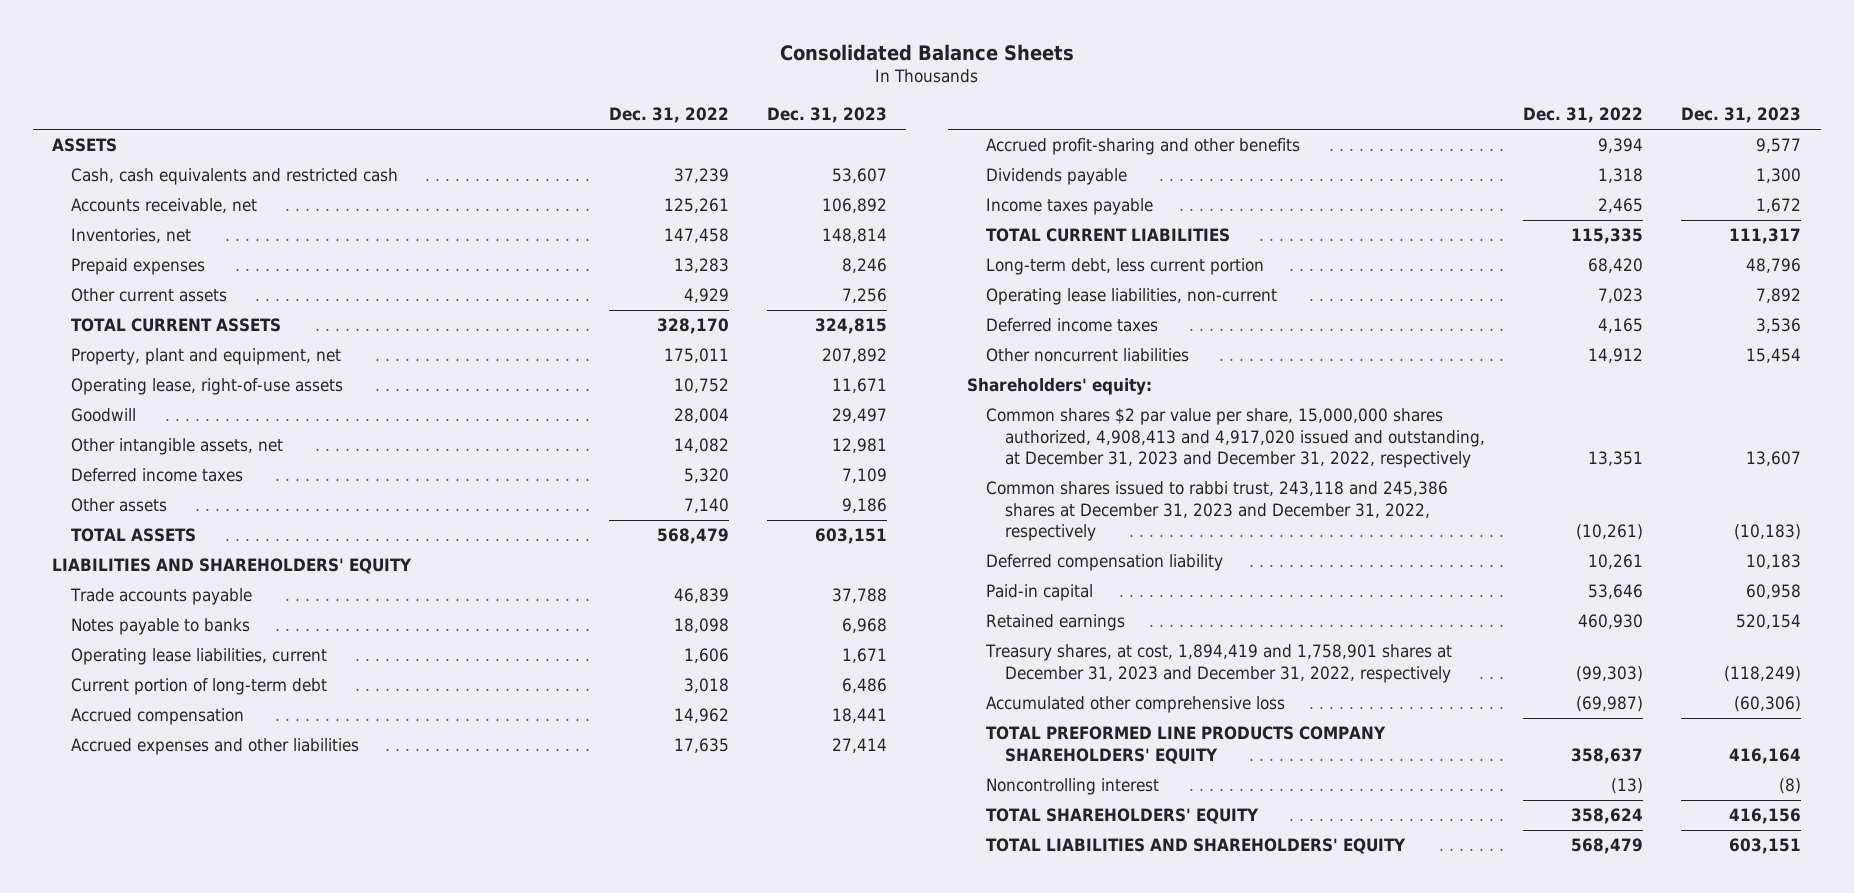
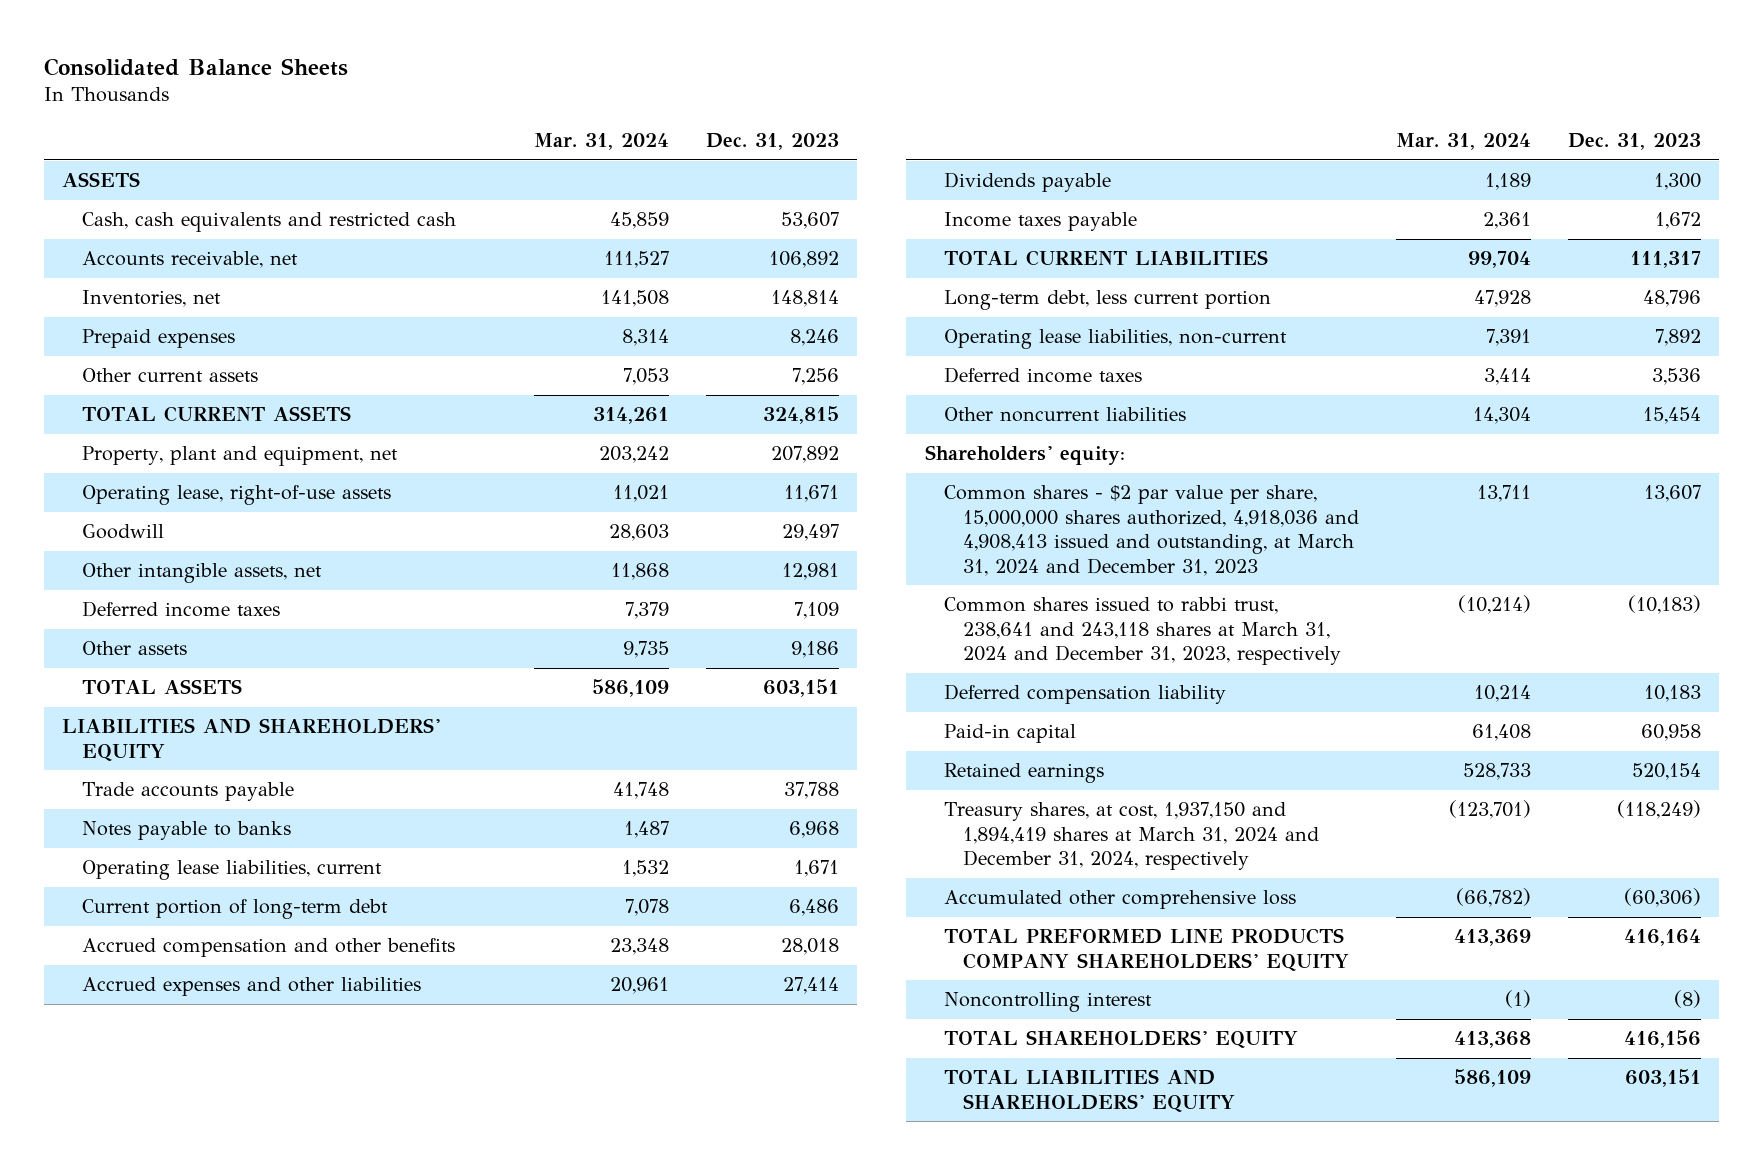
[608,107,729,124] Dec. 31, 2022 -> none
none -> [533,133,669,151] Mar. 31, 2024
[71,708,245,726] Accrued compensation -> [81,938,455,958] Accrued compensation and other benefits
[831,708,887,724] 18,441 -> [780,938,839,956] 28,018
[986,138,1301,156] Accrued profit-sharing and other benefits -> none
[986,408,1486,469] Common shares $2 par value per share, 15,000,000 shares authorized, 4,908,413 and 4,917,020 issued and outstanding, at December 31, 2023 and December 31, 2022, respectively -> [944,485,1360,576] Common shares - $2 par value per share, 15,000,000 shares authorized, 4,918,036 and 4,908,413 issued and outstanding, at March 31, 2024 and December 31, 2023
[986,481,1449,542] Common shares issued to rabbi trust, 243,118 and 245,386 shares at December 31, 2023 and December 31, 2022, respectively -> [944,597,1342,666] Common shares issued to rabbi trust, 238,641 and 243,118 shares at March 31, 2024 and December 31, 2023, respectively
[985,644,1453,683] Treasury shares, at cost, 1,894,419 and 1,758,901 shares at December 31, 2023 and December 31, 2022, respectively -> [944,802,1320,871] Treasury shares, at cost, 1,937,150 and 1,894,419 shares at March 31, 2024 and December 31, 2024, respectively

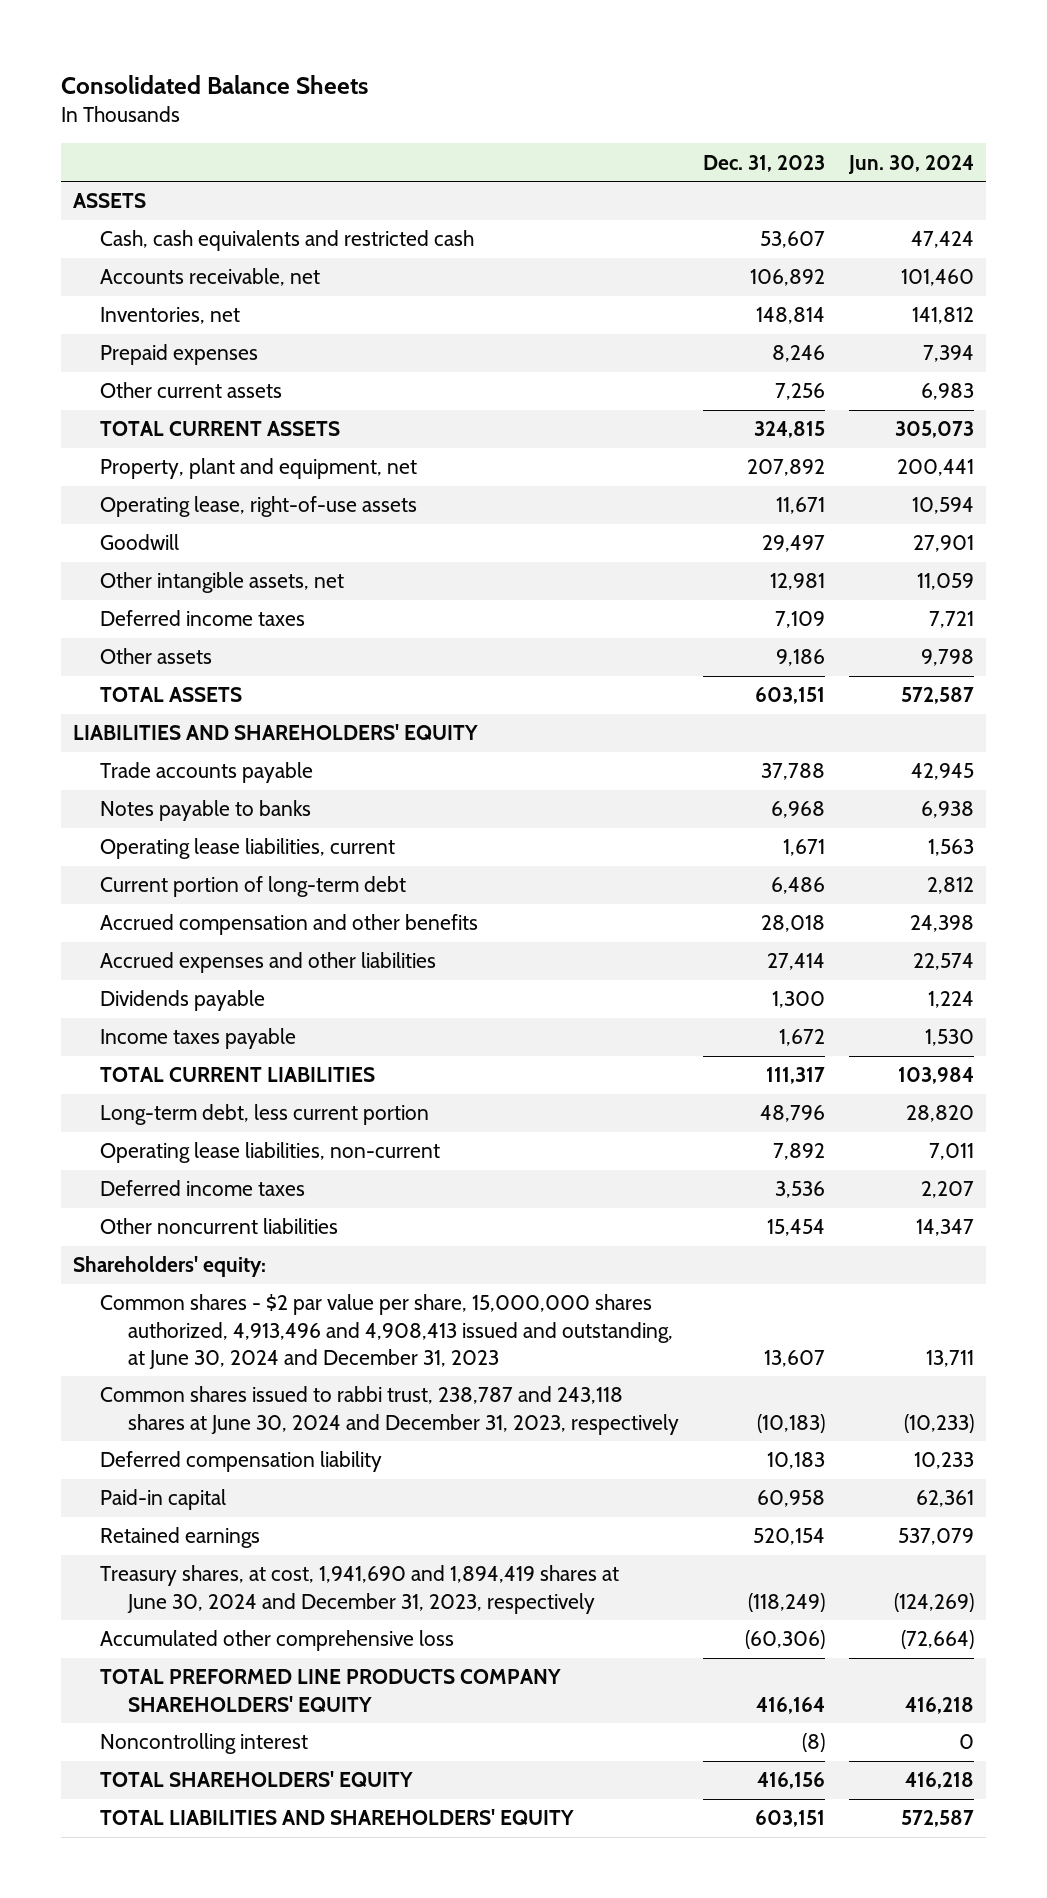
[533,133,669,151] Mar. 31, 2024 -> none
none -> [847,154,974,174] Jun. 30, 2024
[944,485,1360,576] Common shares - $2 par value per share, 15,000,000 shares authorized, 4,918,036 and 4,908,413 issued and outstanding, at March 31, 2024 and December 31, 2023 -> [100,1294,673,1369] Common shares - $2 par value per share, 15,000,000 shares authorized, 4,913,496 and 4,908,413 issued and outstanding, at June 30, 2024 and December 31, 2023
[944,597,1342,666] Common shares issued to rabbi trust, 238,641 and 243,118 shares at March 31, 2024 and December 31, 2023, respectively -> [100,1386,679,1435] Common shares issued to rabbi trust, 238,787 and 243,118 shares at June 30, 2024 and December 31, 2023, respectively
[944,802,1320,871] Treasury shares, at cost, 1,937,150 and 1,894,419 shares at March 31, 2024 and December 31, 2024, respectively -> [100,1565,620,1614] Treasury shares, at cost, 1,941,690 and 1,894,419 shares at June 30, 2024 and December 31, 2023, respectively

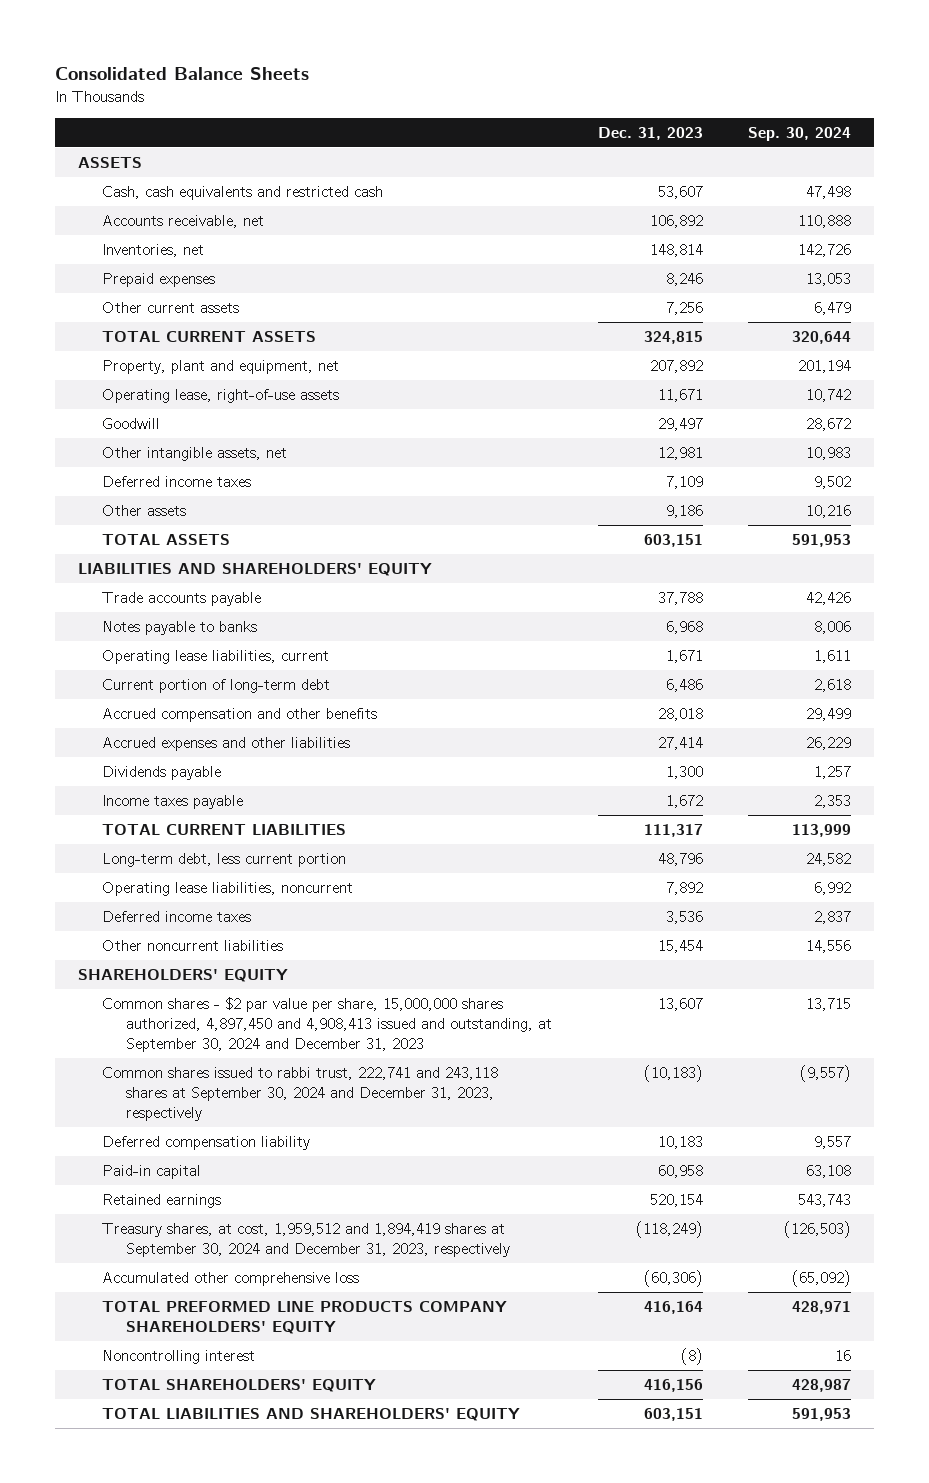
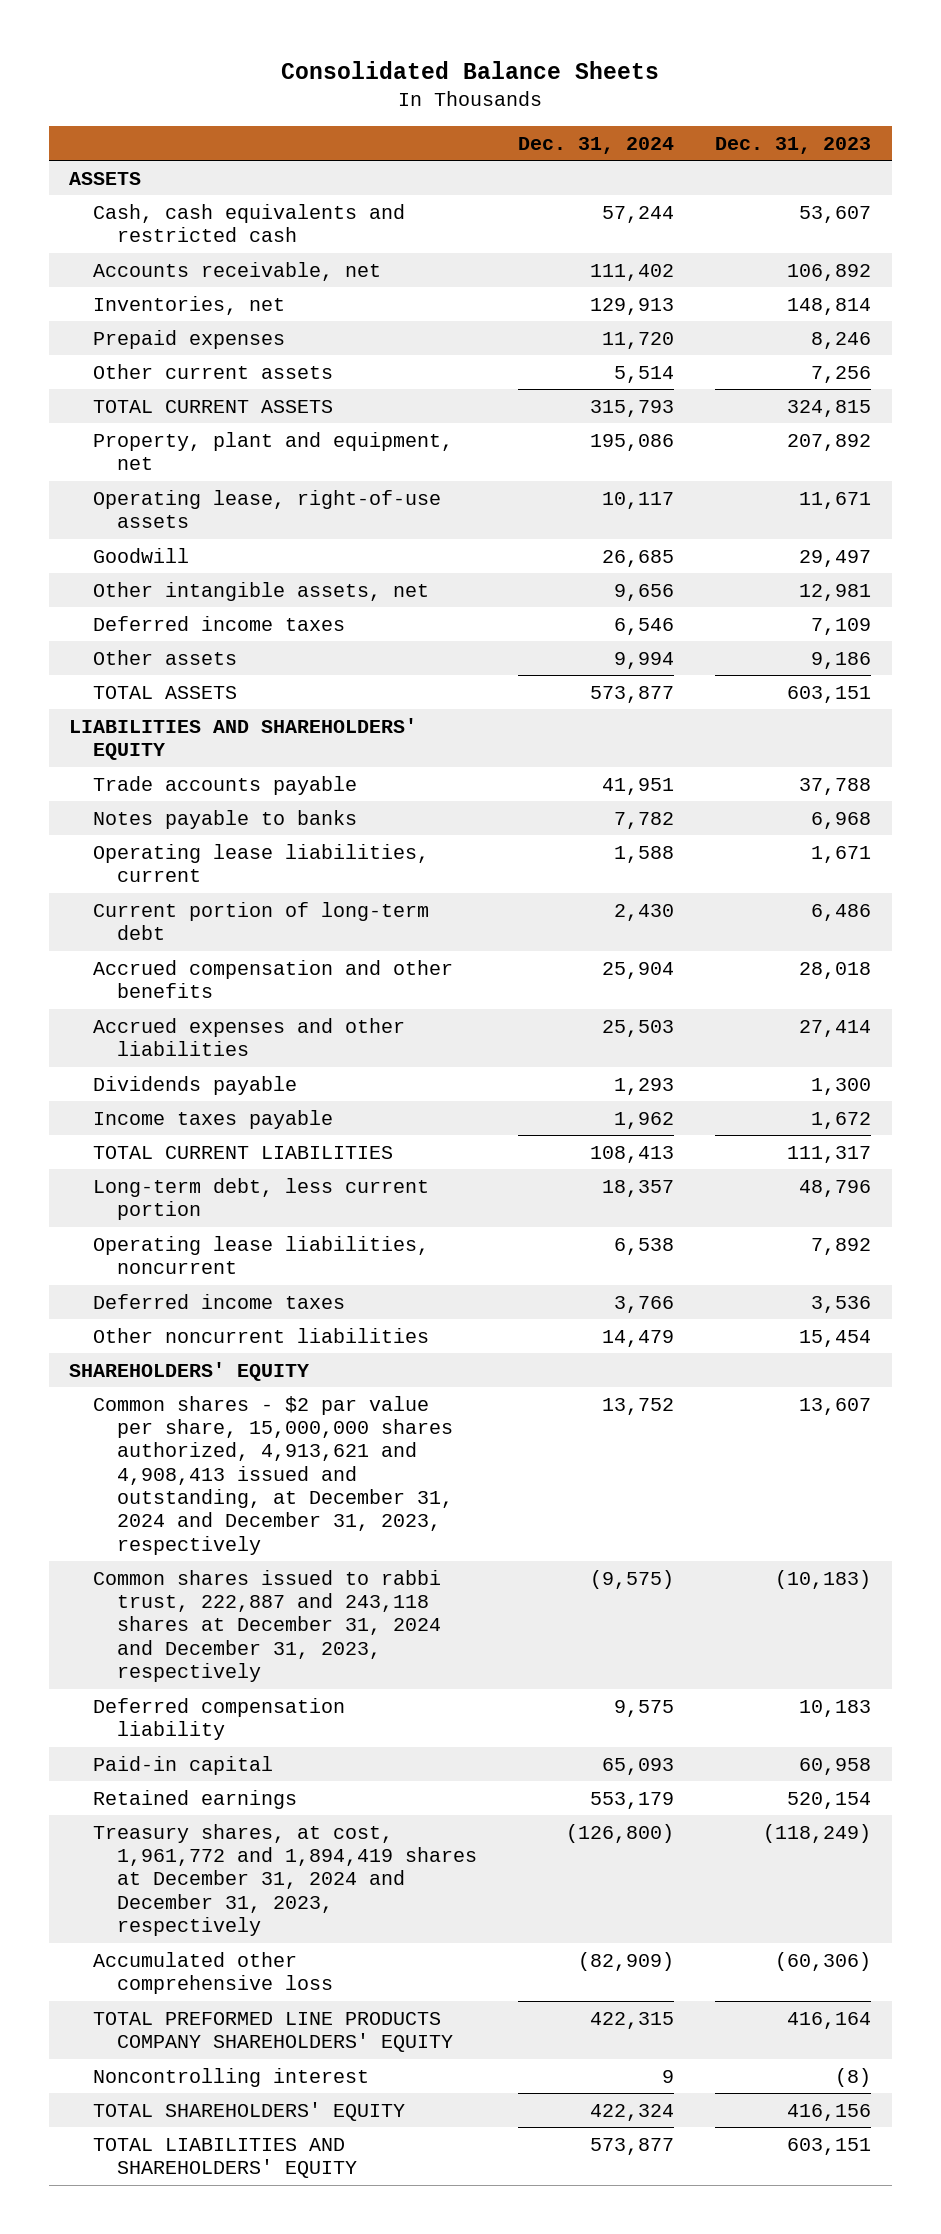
[748,126,852,141] Sep. 30, 2024 -> none
none -> [518,136,675,154] Dec. 31, 2024
[102,997,553,1052] Common shares - $2 par value per share, 15,000,000 shares authorized, 4,897,450 and 4,908,413 issued and outstanding, at September 30, 2024 and December 31, 2023 -> [93,1395,453,1555] Common shares - $2 par value per share, 15,000,000 shares authorized, 4,913,621 and 4,908,413 issued and outstanding, at December 31, 2024 and December 31, 2023, respectively
[102,1067,499,1121] Common shares issued to rabbi trust, 222,741 and 243,118 shares at September 30, 2024 and December 31, 2023, respectively -> [93,1569,442,1683] Common shares issued to rabbi trust, 222,887 and 243,118 shares at December 31, 2024 and December 31, 2023, respectively
[102,1223,511,1257] Treasury shares, at cost, 1,959,512 and 1,894,419 shares at September 30, 2024 and December 31, 2023, respectively -> [93,1823,477,1937] Treasury shares, at cost, 1,961,772 and 1,894,419 shares at December 31, 2024 and December 31, 2023, respectively

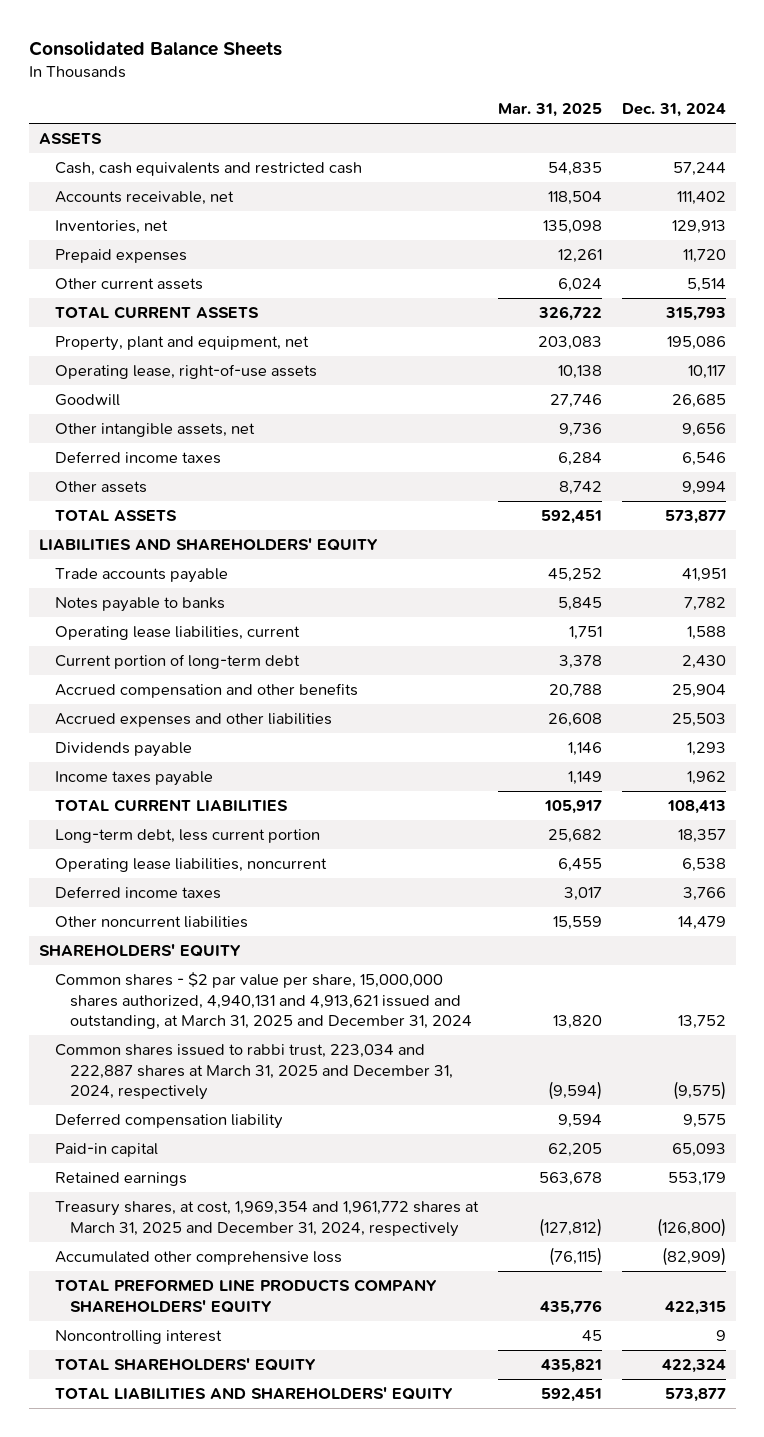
[715,136,872,154] Dec. 31, 2023 -> none
none -> [497,103,602,118] Mar. 31, 2025
[93,1395,453,1555] Common shares - $2 par value per share, 15,000,000 shares authorized, 4,913,621 and 4,908,413 issued and outstanding, at December 31, 2024 and December 31, 2023, respectively -> [54,972,473,1030] Common shares - $2 par value per share, 15,000,000 shares authorized, 4,940,131 and 4,913,621 issued and outstanding, at March 31, 2025 and December 31, 2024
[93,1569,442,1683] Common shares issued to rabbi trust, 222,887 and 243,118 shares at December 31, 2024 and December 31, 2023, respectively -> [54,1044,454,1101] Common shares issued to rabbi trust, 223,034 and 222,887 shares at March 31, 2025 and December 31, 2024, respectively
[93,1823,477,1937] Treasury shares, at cost, 1,961,772 and 1,894,419 shares at December 31, 2024 and December 31, 2023, respectively -> [54,1201,479,1237] Treasury shares, at cost, 1,969,354 and 1,961,772 shares at March 31, 2025 and December 31, 2024, respectively

